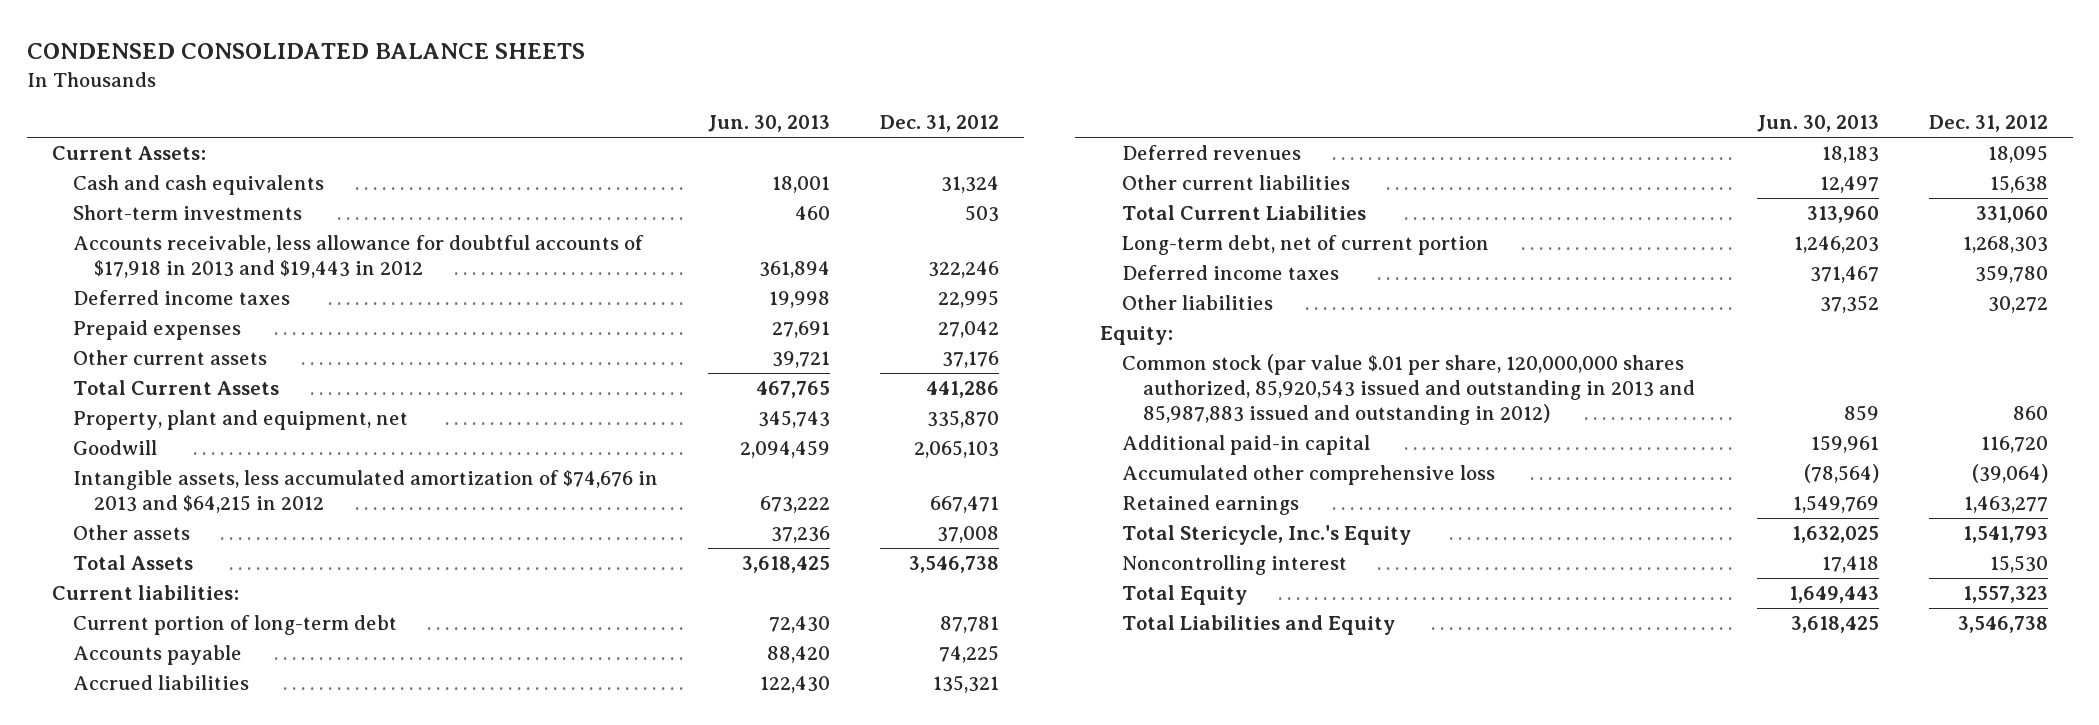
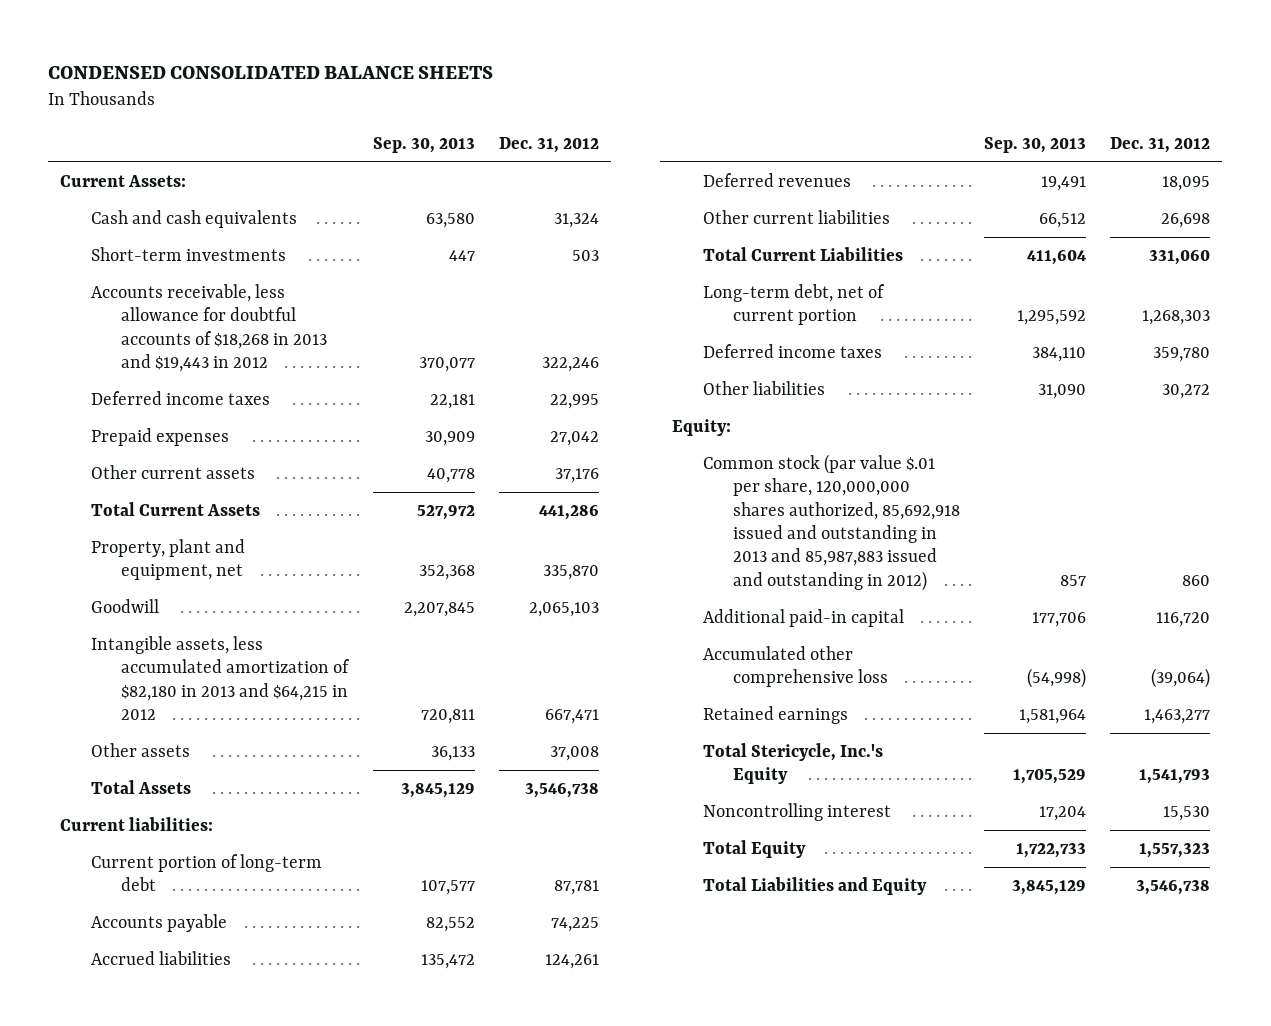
[708,115,831,133] Jun. 30, 2013 -> none
none -> [372,136,475,153] Sep. 30, 2013
[73,235,645,278] Accounts receivable, less allowance for doubtful accounts of $17,918 in 2013 and $19,443 in 2012 -> [90,284,328,373] Accounts receivable, less allowance for doubtful accounts of $18,268 in 2013 and $19,443 in 2012
[73,470,659,513] Intangible assets, less accumulated amortization of $74,676 in 2013 and $64,215 in 2012 -> [90,636,351,721] Intangible assets, less accumulated amortization of $82,180 in 2013 and $64,215 in 2012
[933,675,1000,694] 135,321 -> [544,954,599,970] 124,261
[1989,175,2048,194] 15,638 -> [1161,213,1211,229] 26,698
[1121,354,1695,425] Common stock (par value $.01 per share, 120,000,000 shares authorized, 85,920,543 issued and outstanding in 2013 and 85,987,883 issued and outstanding in 2012) -> [702,454,961,591] Common stock (par value $.01 per share, 120,000,000 shares authorized, 85,692,918 issued and outstanding in 2013 and 85,987,883 issued and outstanding in 2012)

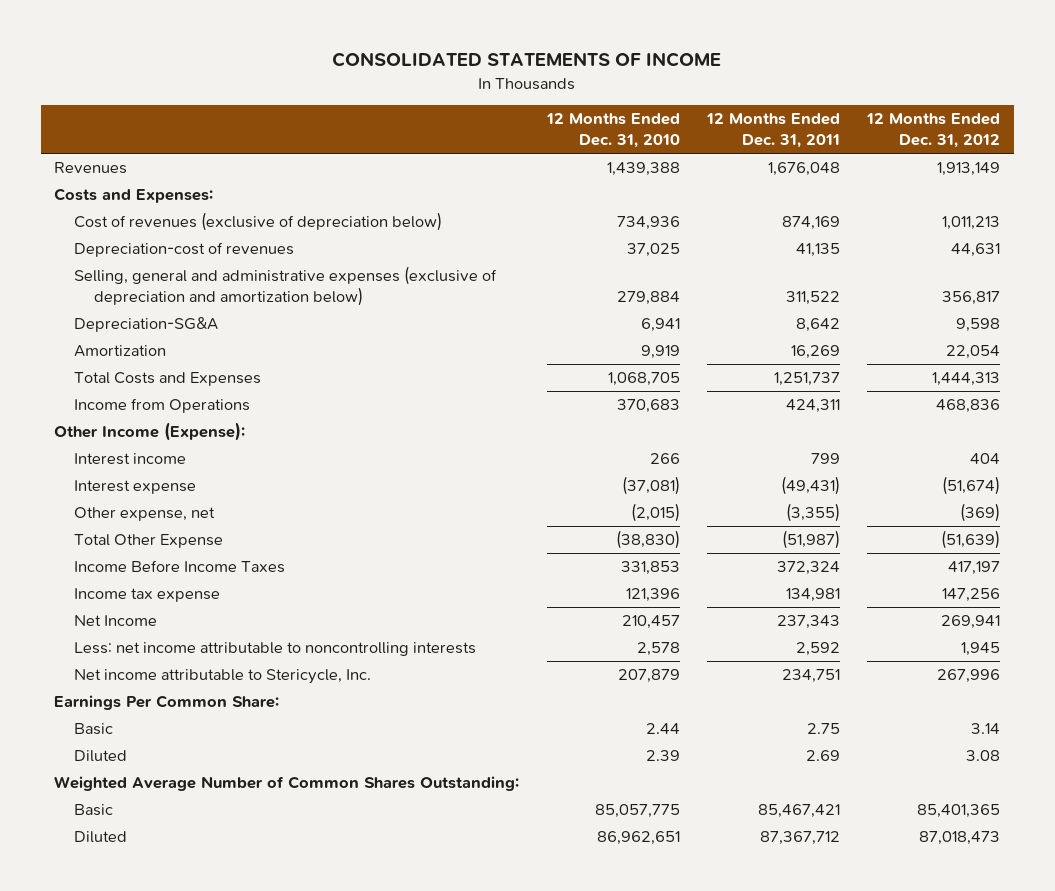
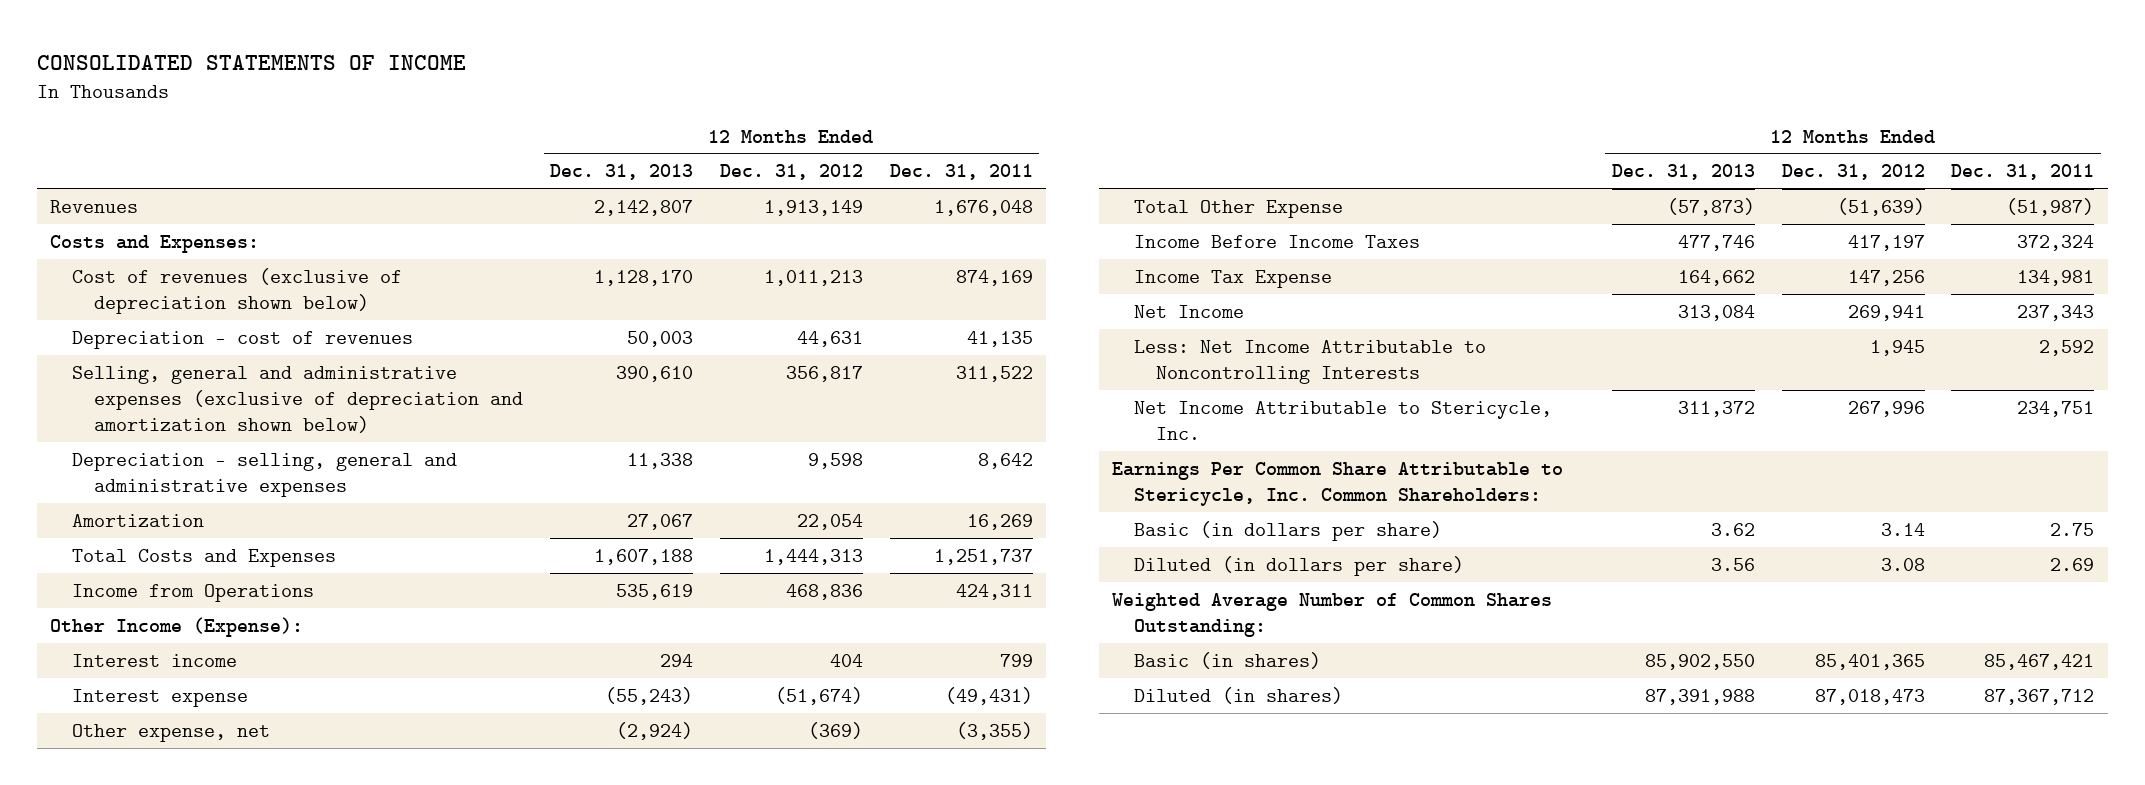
[545,113,680,149] 12 Months Ended Dec. 31, 2010 -> none
none -> [550,164,694,181] Dec. 31, 2013
[74,212,443,232] Cost of revenues (exclusive of depreciation below) -> [72,267,403,314] Cost of revenues (exclusive of depreciation shown below)
[74,242,295,258] Depreciation-cost of revenues -> [72,330,414,349] Depreciation - cost of revenues
[74,266,498,307] Selling, general and administrative expenses (exclusive of depreciation and amortization below) -> [72,365,524,433] Selling, general and administrative expenses (exclusive of depreciation and amortization shown below)
[74,317,219,333] Depreciation-SG&A -> [72,452,458,497] Depreciation - selling, general and administrative expenses
[74,588,221,603] Income tax expense -> [1133,269,1332,288] Income Tax Expense
[74,642,477,657] Less: net income attributable to noncontrolling interests -> [1133,339,1486,384] Less: Net Income Attributable to Noncontrolling Interests
[74,669,372,685] Net income attributable to Stericycle, Inc. -> [1133,400,1552,440] Net Income Attributable to Stericycle, Inc.
[54,695,280,711] Earnings Per Common Share: -> [1111,461,1563,506] Earnings Per Common Share Attributable to Stericycle, Inc. Common Shareholders:
[74,723,114,736] Basic -> [1133,520,1442,541] Basic (in dollars per share)
[74,750,128,763] Diluted -> [1133,555,1464,576] Diluted (in dollars per share)
[74,804,114,817] Basic -> [1133,651,1321,669] Basic (in shares)
[74,831,128,844] Diluted -> [1133,686,1343,704] Diluted (in shares)

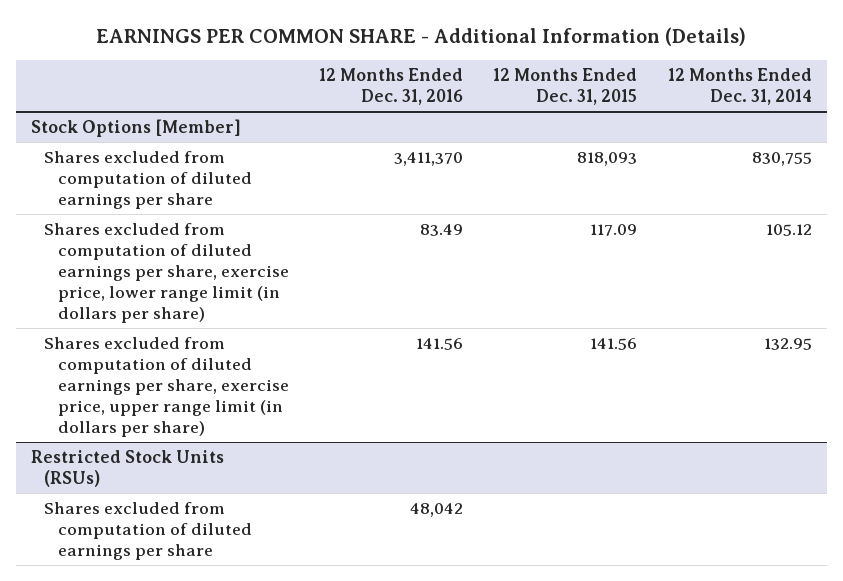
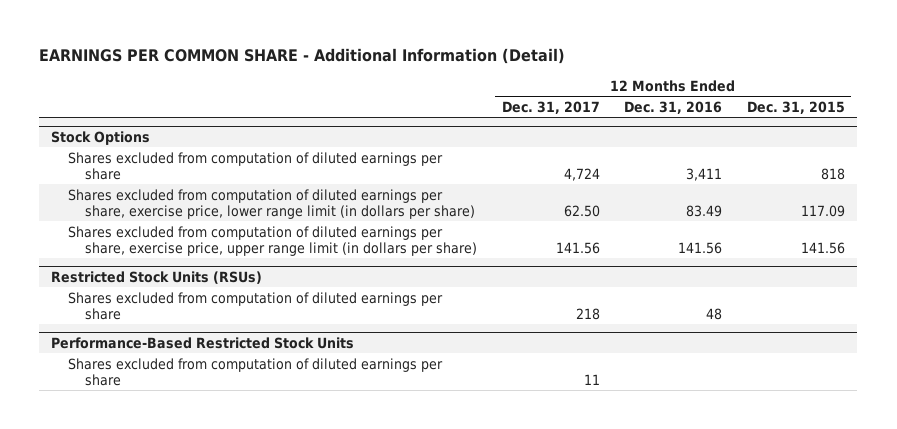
[96,26,747,46] EARNINGS PER COMMON SHARE - Additional Information (Details) -> [39,47,566,64] EARNINGS PER COMMON SHARE - Additional Information (Detail)
[667,68,812,106] 12 Months Ended Dec. 31, 2014 -> none
none -> [501,100,600,114] Dec. 31, 2017
[30,119,241,138] Stock Options [Member] -> [51,130,151,145] Stock Options
[394,152,464,167] 3,411,370 -> [686,168,723,182] 3,411
[577,152,638,167] 818,093 -> [821,168,846,181] 818
[410,503,464,518] 48,042 -> [706,308,723,321] 48
none -> [51,336,355,349] Performance-Based Restricted Stock Units
none -> [68,357,444,387] Shares excluded from computation of diluted earnings per share

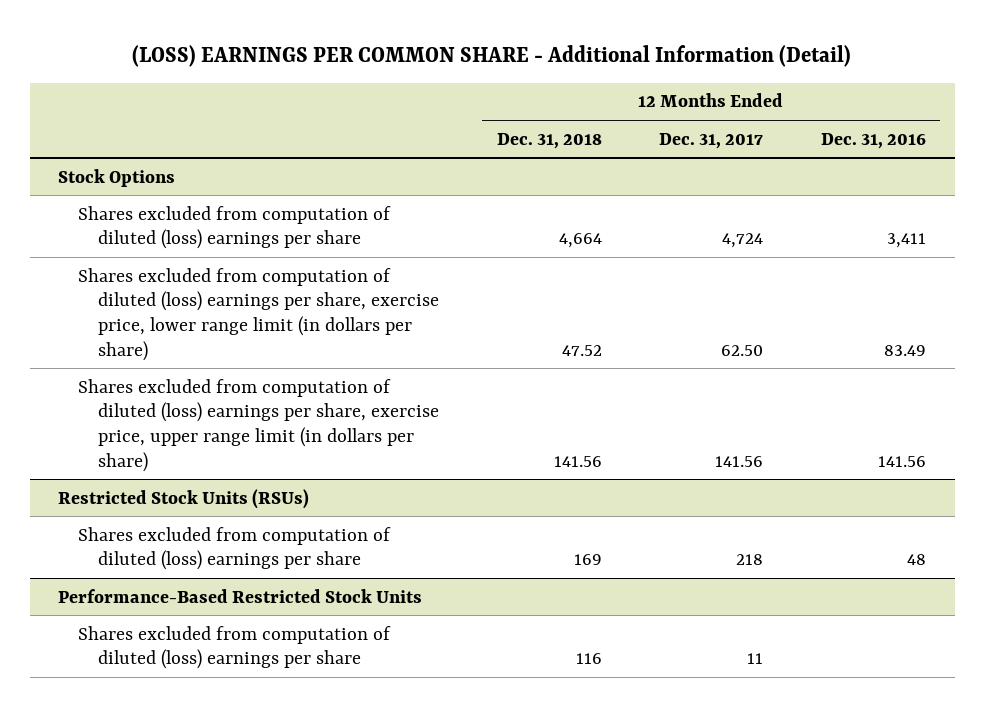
[39,47,566,64] EARNINGS PER COMMON SHARE - Additional Information (Detail) -> [132,44,852,67] (LOSS) EARNINGS PER COMMON SHARE - Additional Information (Detail)
[747,100,846,114] Dec. 31, 2015 -> none
none -> [496,132,602,149] Dec. 31, 2018
[68,151,444,181] Shares excluded from computation of diluted earnings per share -> [78,205,392,250] Shares excluded from computation of diluted (loss) earnings per share
[68,188,475,220] Shares excluded from computation of diluted earnings per share, exercise price, lower range limit (in dollars per share) -> [78,267,440,361] Shares excluded from computation of diluted (loss) earnings per share, exercise price, lower range limit (in dollars per share)
[68,225,477,257] Shares excluded from computation of diluted earnings per share, exercise price, upper range limit (in dollars per share) -> [78,378,440,472] Shares excluded from computation of diluted (loss) earnings per share, exercise price, upper range limit (in dollars per share)
[68,291,444,321] Shares excluded from computation of diluted earnings per share -> [78,526,392,571] Shares excluded from computation of diluted (loss) earnings per share
[68,357,444,387] Shares excluded from computation of diluted earnings per share -> [78,625,392,670] Shares excluded from computation of diluted (loss) earnings per share

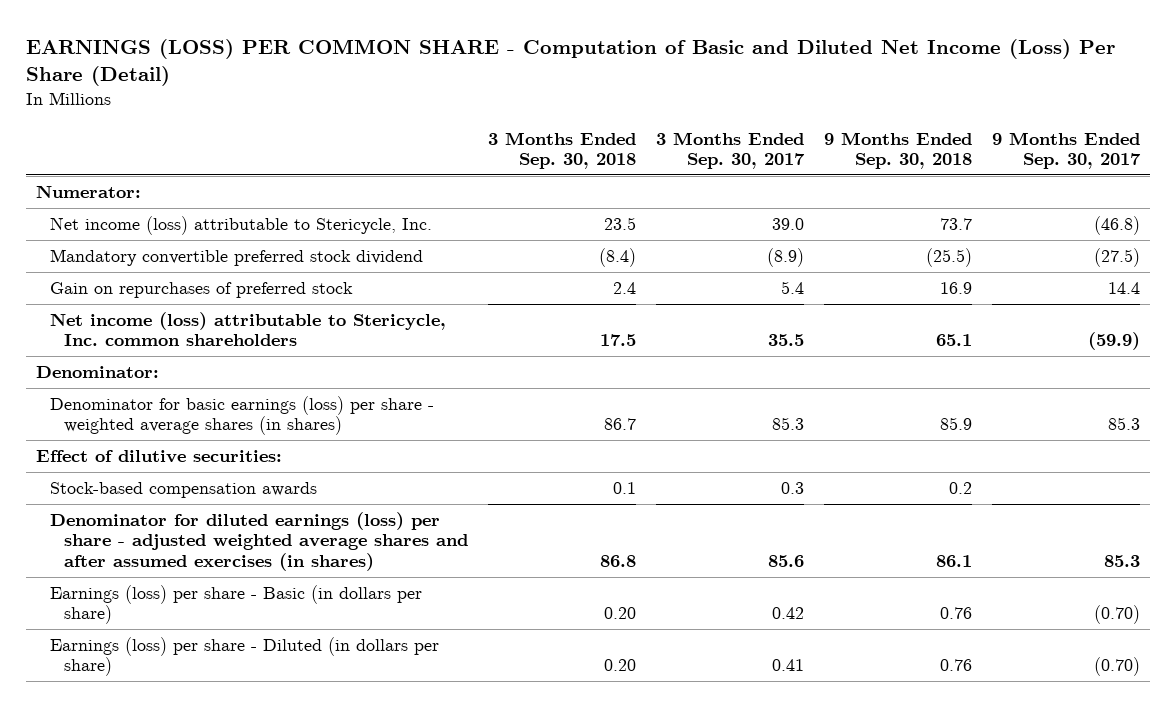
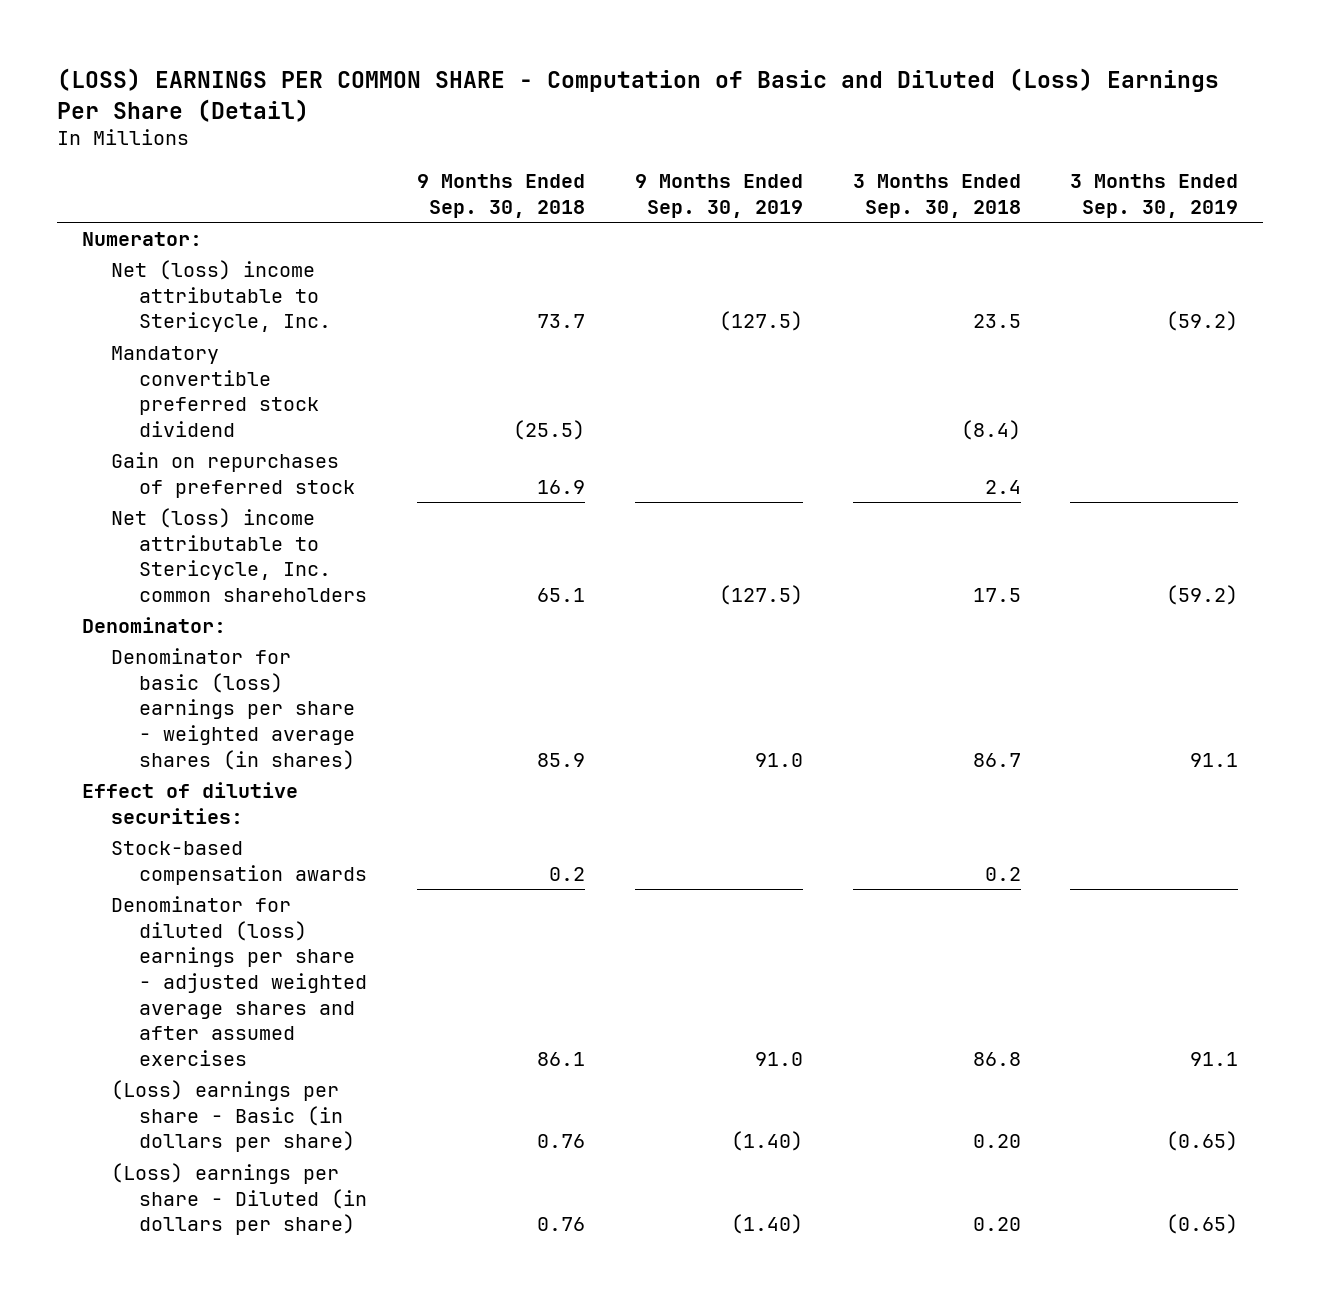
[26,38,1116,87] EARNINGS (LOSS) PER COMMON SHARE - Computation of Basic and Diluted Net Income (Loss) Per Share (Detail) -> [57,67,1220,122] (LOSS) EARNINGS PER COMMON SHARE - Computation of Basic and Diluted (Loss) Earnings Per Share (Detail)
[656,131,806,169] 3 Months Ended Sep. 30, 2017 -> none
[992,131,1142,169] 9 Months Ended Sep. 30, 2017 -> none
none -> [634,174,803,218] 9 Months Ended Sep. 30, 2019
none -> [1070,174,1239,218] 3 Months Ended Sep. 30, 2019
[50,216,433,236] Net income (loss) attributable to Stericycle, Inc. -> [110,259,331,333] Net (loss) income attributable to Stericycle, Inc.
[50,312,447,347] Net income (loss) attributable to Stericycle, Inc. common shareholders -> [110,507,367,602] Net (loss) income attributable to Stericycle, Inc. common shareholders
[50,396,435,436] Denominator for basic earnings (loss) per share - weighted average shares (in shares) -> [110,647,355,770] Denominator for basic (loss) earnings per share - weighted average shares (in shares)
[613,482,637,495] 0.1 -> [984,866,1021,881] 0.2
[50,512,469,571] Denominator for diluted earnings (loss) per share - adjusted weighted average shares and after assumed exercises (in shares) -> [110,895,367,1066] Denominator for diluted (loss) earnings per share - adjusted weighted average shares and after assumed exercises
[50,585,423,625] Earnings (loss) per share - Basic (in dollars per share) -> [110,1079,355,1153] (Loss) earnings per share - Basic (in dollars per share)
[50,637,440,677] Earnings (loss) per share - Diluted (in dollars per share) -> [110,1162,367,1236] (Loss) earnings per share - Diluted (in dollars per share)

